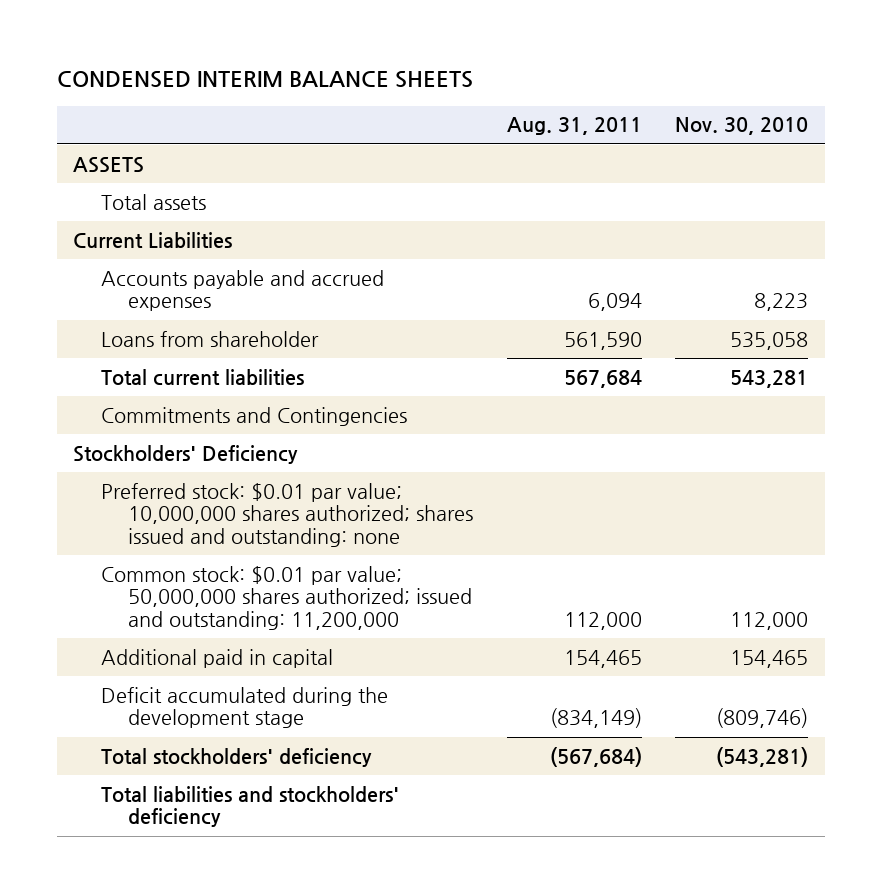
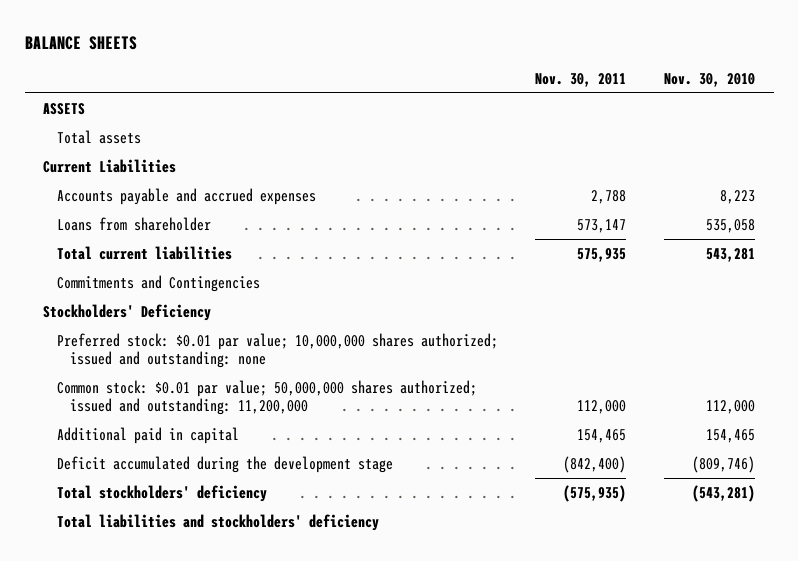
[56,71,473,89] CONDENSED INTERIM BALANCE SHEETS -> [24,35,137,50] BALANCE SHEETS
[506,117,642,136] Aug. 31, 2011 -> none
none -> [535,72,627,87] Nov. 30, 2011
[100,482,473,548] Preferred stock: $0.01 par value; 10,000,000 shares authorized; shares issued and outstanding: none -> [56,332,498,369] Preferred stock: $0.01 par value; 10,000,000 shares authorized; issued and outstanding: none

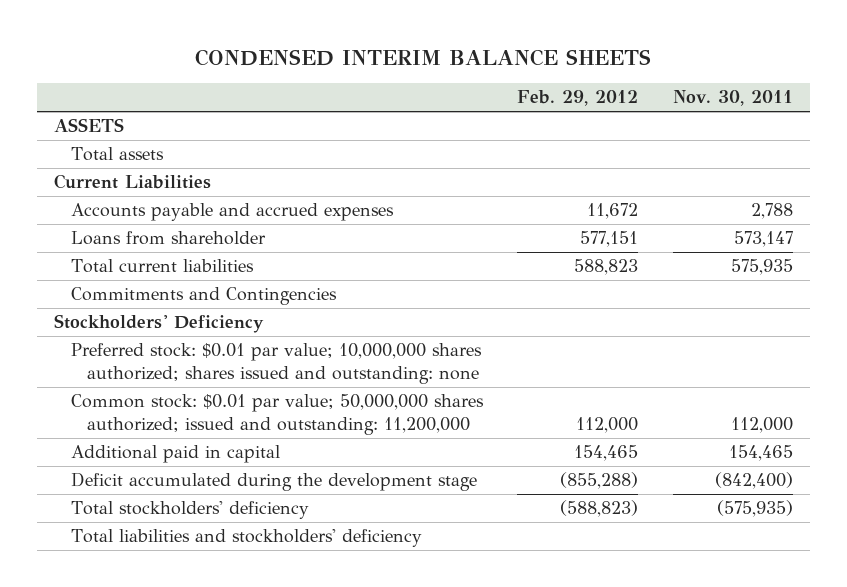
[24,35,137,50] BALANCE SHEETS -> [195,48,652,66] CONDENSED INTERIM BALANCE SHEETS
[663,72,755,87] Nov. 30, 2010 -> none
none -> [517,90,639,107] Feb. 29, 2012
[56,332,498,369] Preferred stock: $0.01 par value; 10,000,000 shares authorized; issued and outstanding: none -> [70,343,482,385] Preferred stock: $0.01 par value; 10,000,000 shares authorized; shares issued and outstanding: none

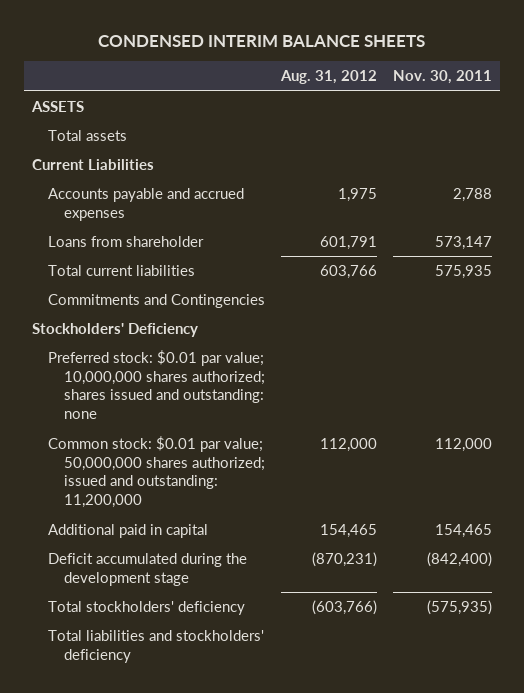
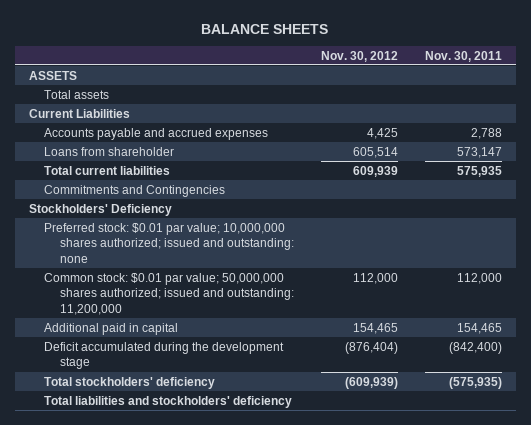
[97,34,425,47] CONDENSED INTERIM BALANCE SHEETS -> [201,23,329,34] BALANCE SHEETS
[279,70,377,85] Aug. 31, 2012 -> none
none -> [320,50,398,62] Nov. 30, 2012
[47,349,265,420] Preferred stock: $0.01 par value; 10,000,000 shares authorized; shares issued and outstanding: none -> [44,222,294,263] Preferred stock: $0.01 par value; 10,000,000 shares authorized; issued and outstanding: none

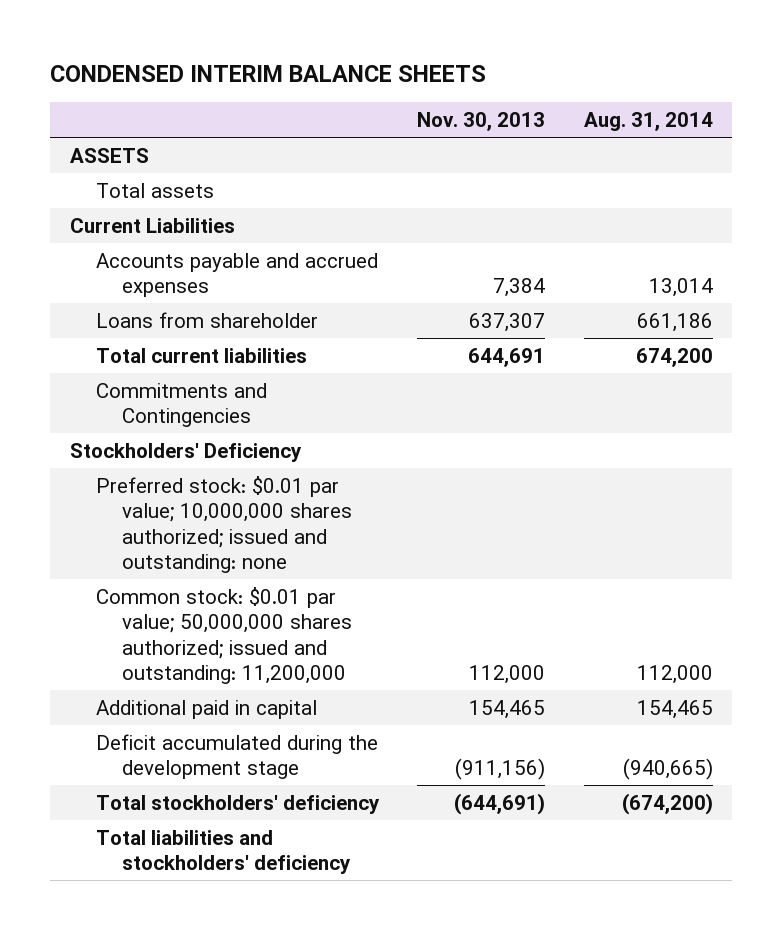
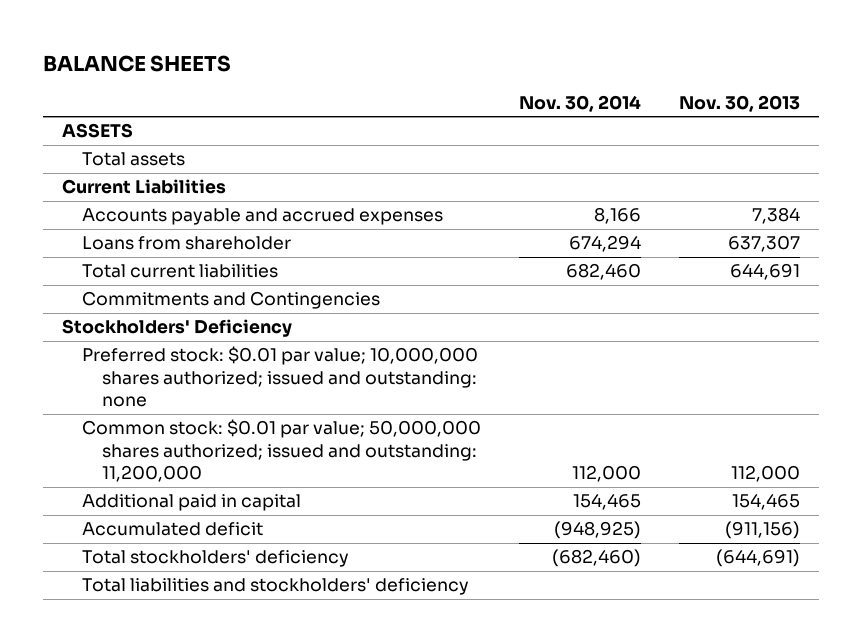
[50,64,487,82] CONDENSED INTERIM BALANCE SHEETS -> [43,54,232,72] BALANCE SHEETS
[583,111,713,131] Aug. 31, 2014 -> none
none -> [518,94,641,112] Nov. 30, 2014
[95,733,378,780] Deficit accumulated during the development stage -> [82,522,264,537] Accumulated deficit

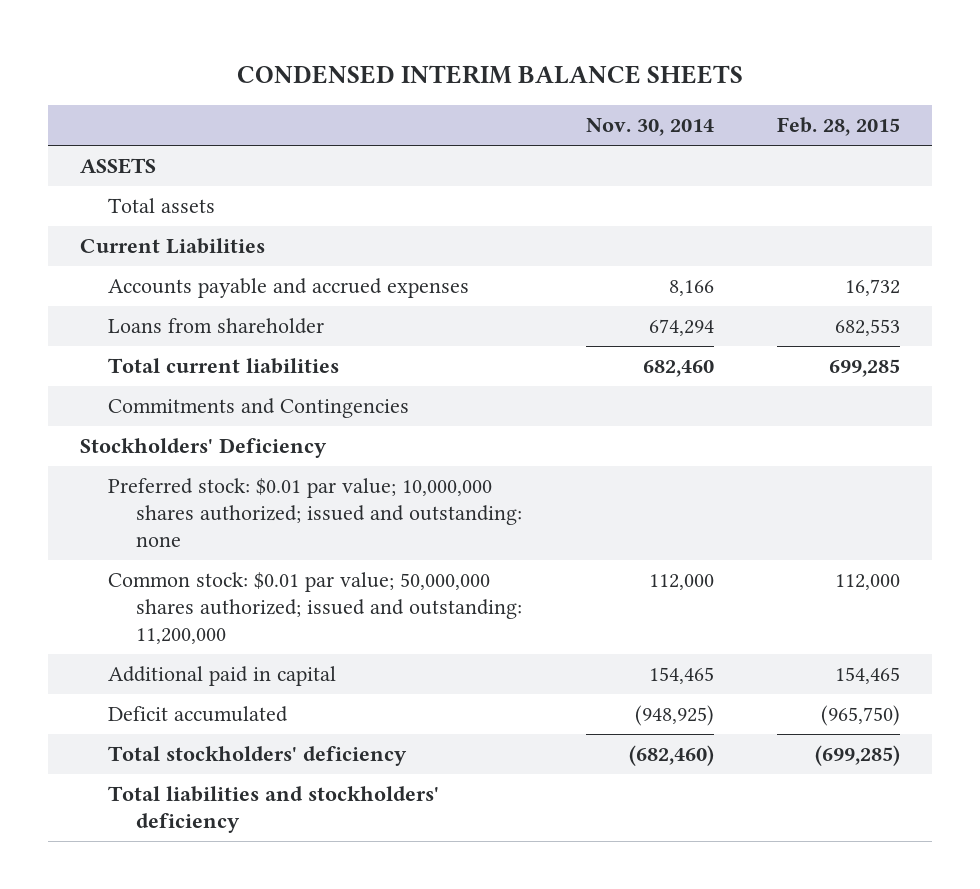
[43,54,232,72] BALANCE SHEETS -> [237,64,744,84] CONDENSED INTERIM BALANCE SHEETS
[678,94,800,112] Nov. 30, 2013 -> none
none -> [777,117,901,137] Feb. 28, 2015
[82,522,264,537] Accumulated deficit -> [108,706,289,723] Deficit accumulated

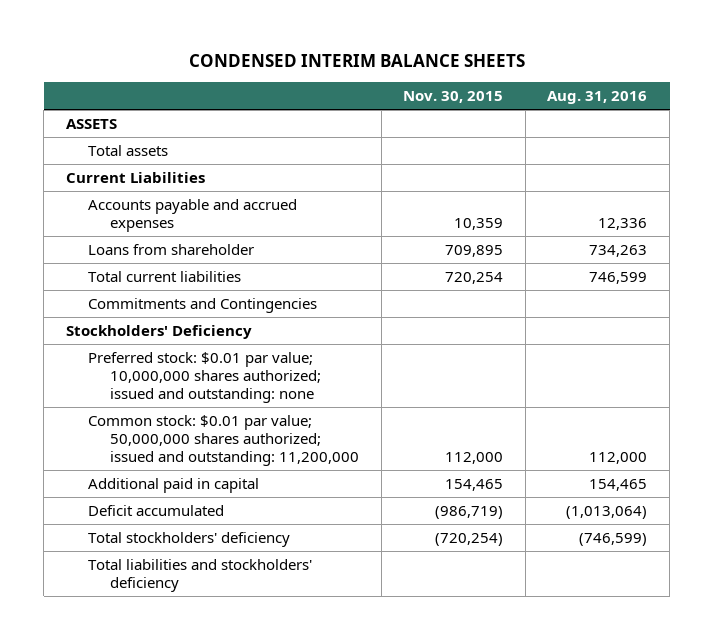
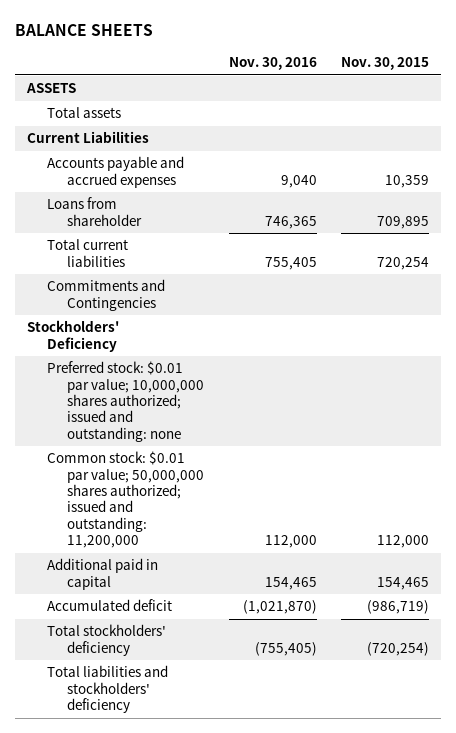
[188,54,525,68] CONDENSED INTERIM BALANCE SHEETS -> [15,24,154,37] BALANCE SHEETS
[547,91,648,105] Aug. 31, 2016 -> none
none -> [228,56,317,70] Nov. 30, 2016
[87,505,224,517] Deficit accumulated -> [47,599,173,612] Accumulated deficit

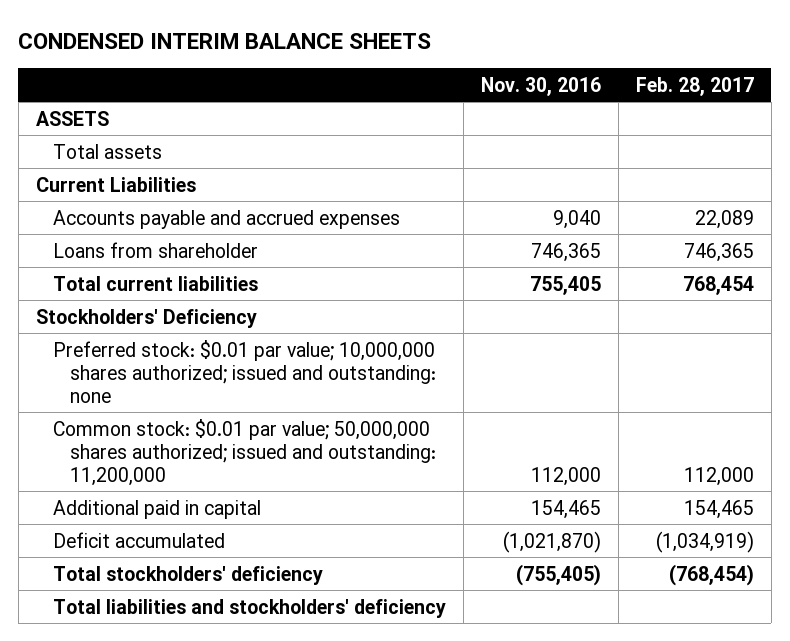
[15,24,154,37] BALANCE SHEETS -> [18,32,432,49] CONDENSED INTERIM BALANCE SHEETS
[340,56,429,70] Nov. 30, 2015 -> none
none -> [635,76,754,96] Feb. 28, 2017
[47,279,166,311] Commitments and Contingencies -> none
[47,599,173,612] Accumulated deficit -> [52,531,225,548] Deficit accumulated

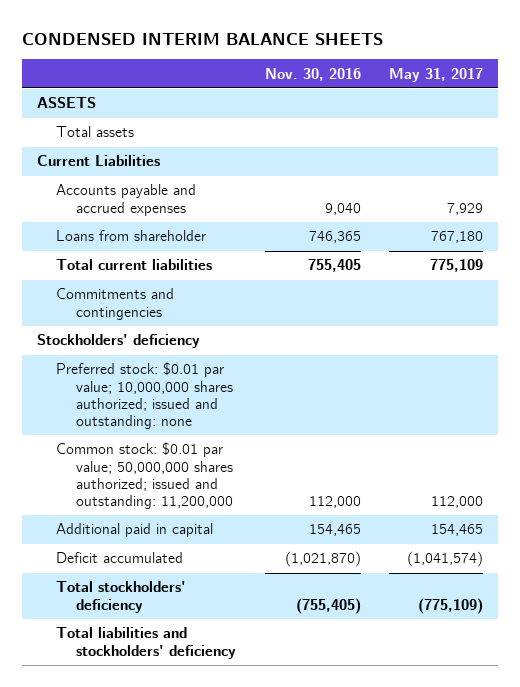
[635,76,754,96] Feb. 28, 2017 -> none
none -> [389,67,484,82] May 31, 2017
none -> [56,288,175,320] Commitments and contingencies
[35,308,257,328] Stockholders' Deficiency -> [36,334,200,349] Stockholders' deficiency

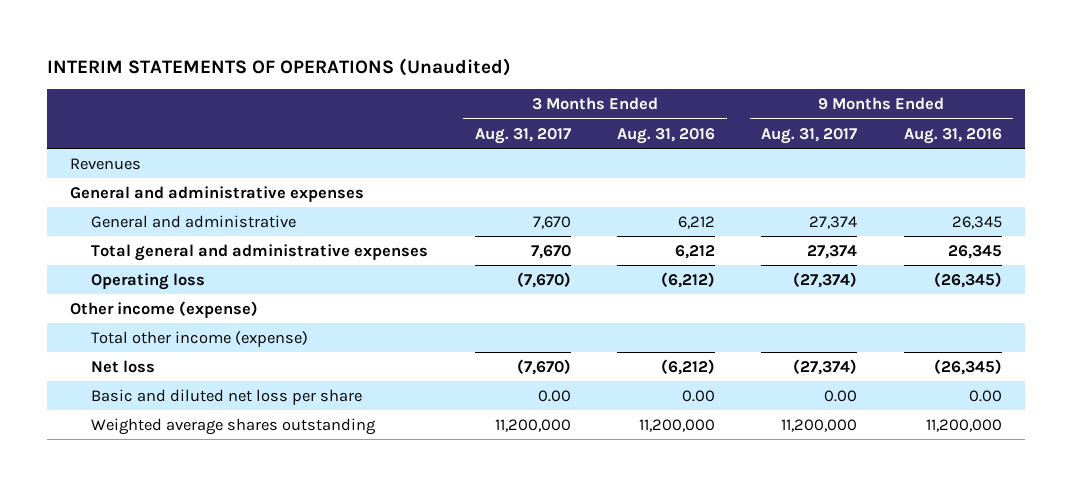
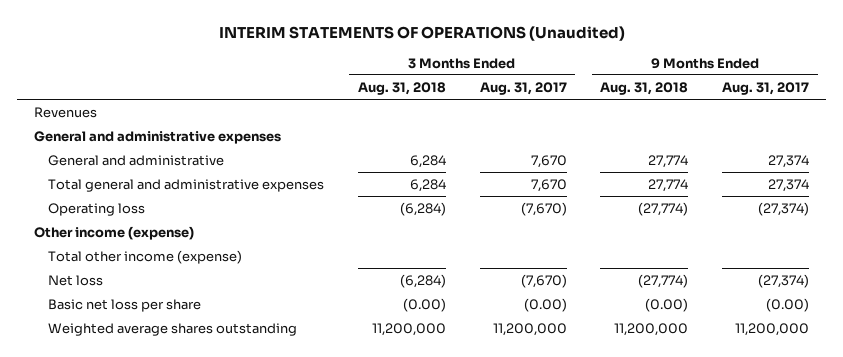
[616,127,715,144] Aug. 31, 2016 -> none
[903,127,1002,144] Aug. 31, 2016 -> none
none -> [357,81,446,95] Aug. 31, 2018
none -> [600,81,689,95] Aug. 31, 2018
[91,388,363,405] Basic and diluted net loss per share -> [47,298,201,312] Basic net loss per share
[537,389,571,402] 0.00 -> [523,297,567,312] (0.00)
[824,389,858,402] 0.00 -> [766,297,810,312] (0.00)

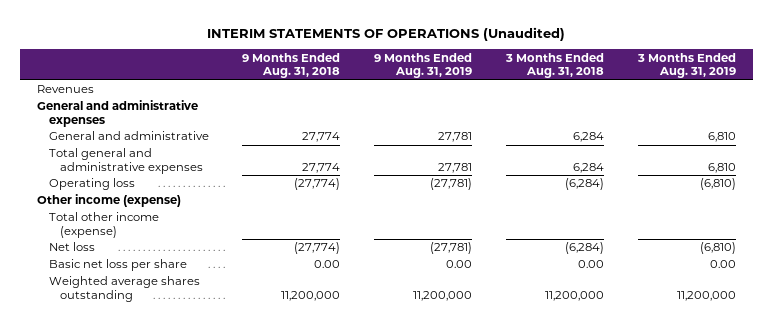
[479,81,567,95] Aug. 31, 2017 -> none
[722,81,810,95] Aug. 31, 2017 -> none
none -> [374,52,473,79] 9 Months Ended Aug. 31, 2019
none -> [636,52,736,79] 3 Months Ended Aug. 31, 2019
[402,297,446,312] (0.00) -> [578,260,605,269] 0.00
[645,297,689,312] (0.00) -> [314,260,341,269] 0.00

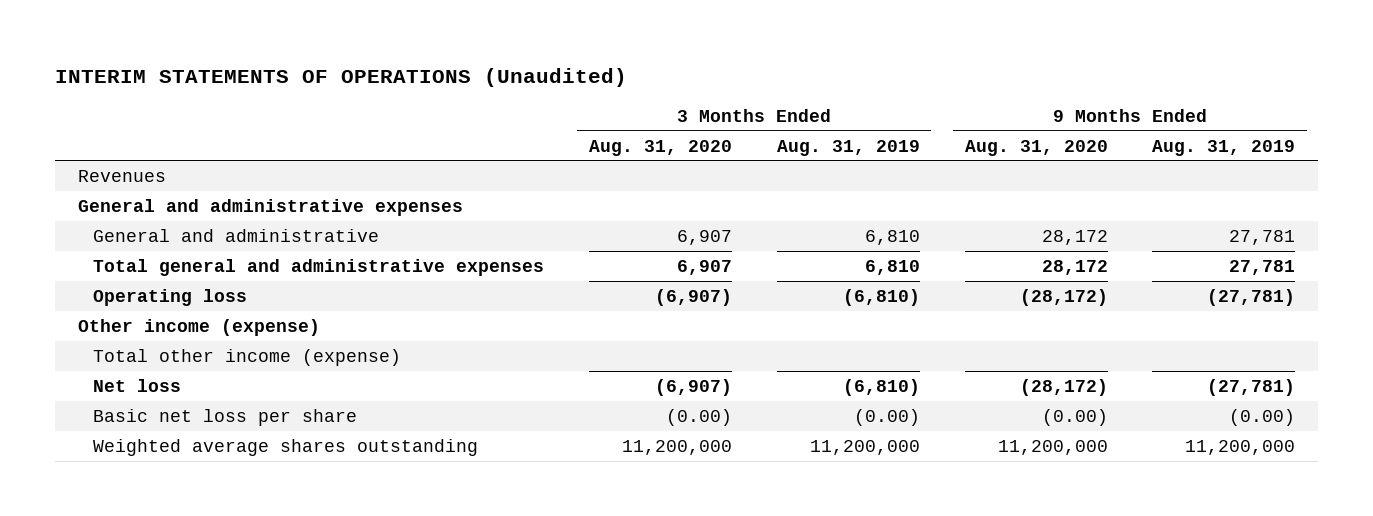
[242,52,341,79] 9 Months Ended Aug. 31, 2018 -> none
[505,52,605,79] 3 Months Ended Aug. 31, 2018 -> none
none -> [588,139,732,156] Aug. 31, 2020
none -> [964,139,1108,156] Aug. 31, 2020
[446,260,473,269] 0.00 -> [1229,408,1296,426] (0.00)
[709,260,736,269] 0.00 -> [853,408,920,426] (0.00)

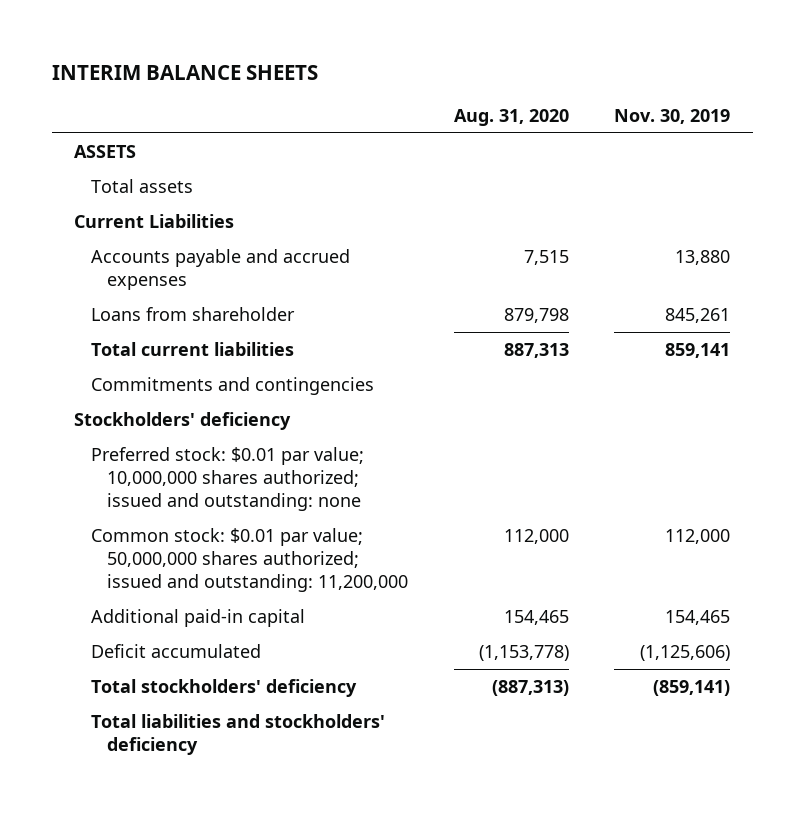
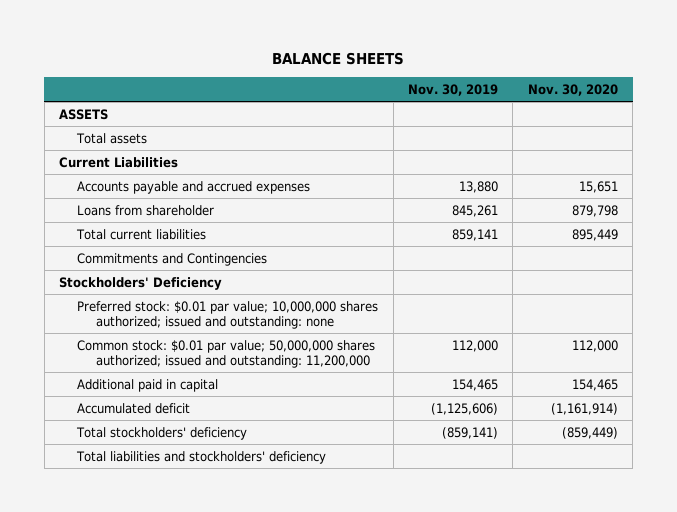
[51,64,318,80] INTERIM BALANCE SHEETS -> [272,52,405,66] BALANCE SHEETS
[453,108,569,126] Aug. 31, 2020 -> none
none -> [527,83,618,96] Nov. 30, 2020
[90,377,374,396] Commitments and contingencies -> [77,252,268,266] Commitments and Contingencies
[74,412,292,431] Stockholders' deficiency -> [59,276,223,290] Stockholders' Deficiency
[90,609,305,628] Additional paid-in capital -> [77,378,219,392] Additional paid in capital
[90,644,261,659] Deficit accumulated -> [77,402,191,414] Accumulated deficit

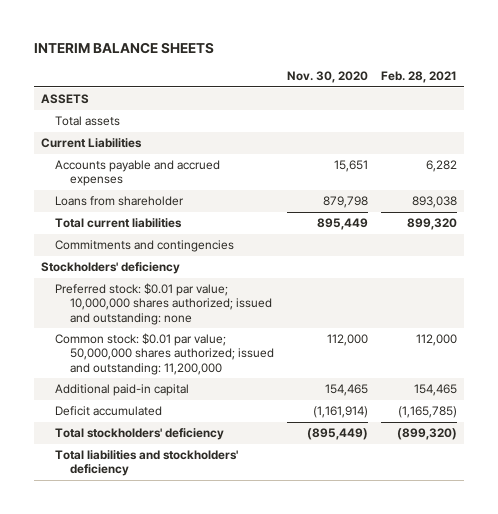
[272,52,405,66] BALANCE SHEETS -> [33,41,214,54] INTERIM BALANCE SHEETS
[408,83,499,96] Nov. 30, 2019 -> none
none -> [381,71,458,84] Feb. 28, 2021
[77,252,268,266] Commitments and Contingencies -> [55,240,235,253] Commitments and contingencies
[59,276,223,290] Stockholders' Deficiency -> [40,262,180,275] Stockholders' deficiency
[77,378,219,392] Additional paid in capital -> [55,384,190,397] Additional paid-in capital
[77,402,191,414] Accumulated deficit -> [55,406,163,417] Deficit accumulated
[561,426,618,439] (859,449) -> [306,428,368,441] (895,449)

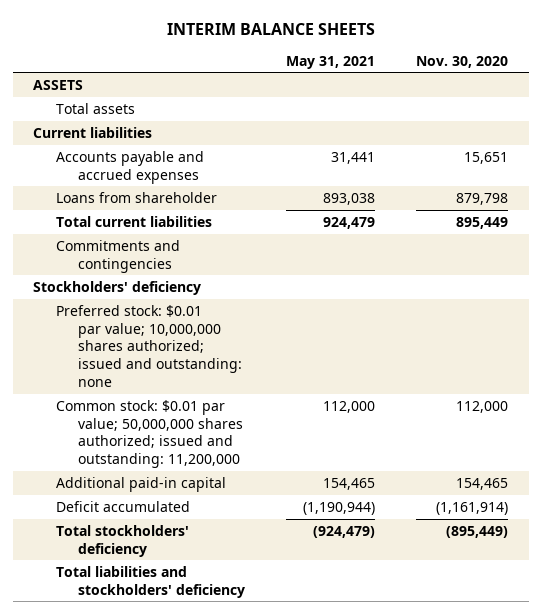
[381,71,458,84] Feb. 28, 2021 -> none
none -> [286,55,376,69] May 31, 2021
[40,138,142,149] Current Liabilities -> [33,126,153,138] Current liabilities

